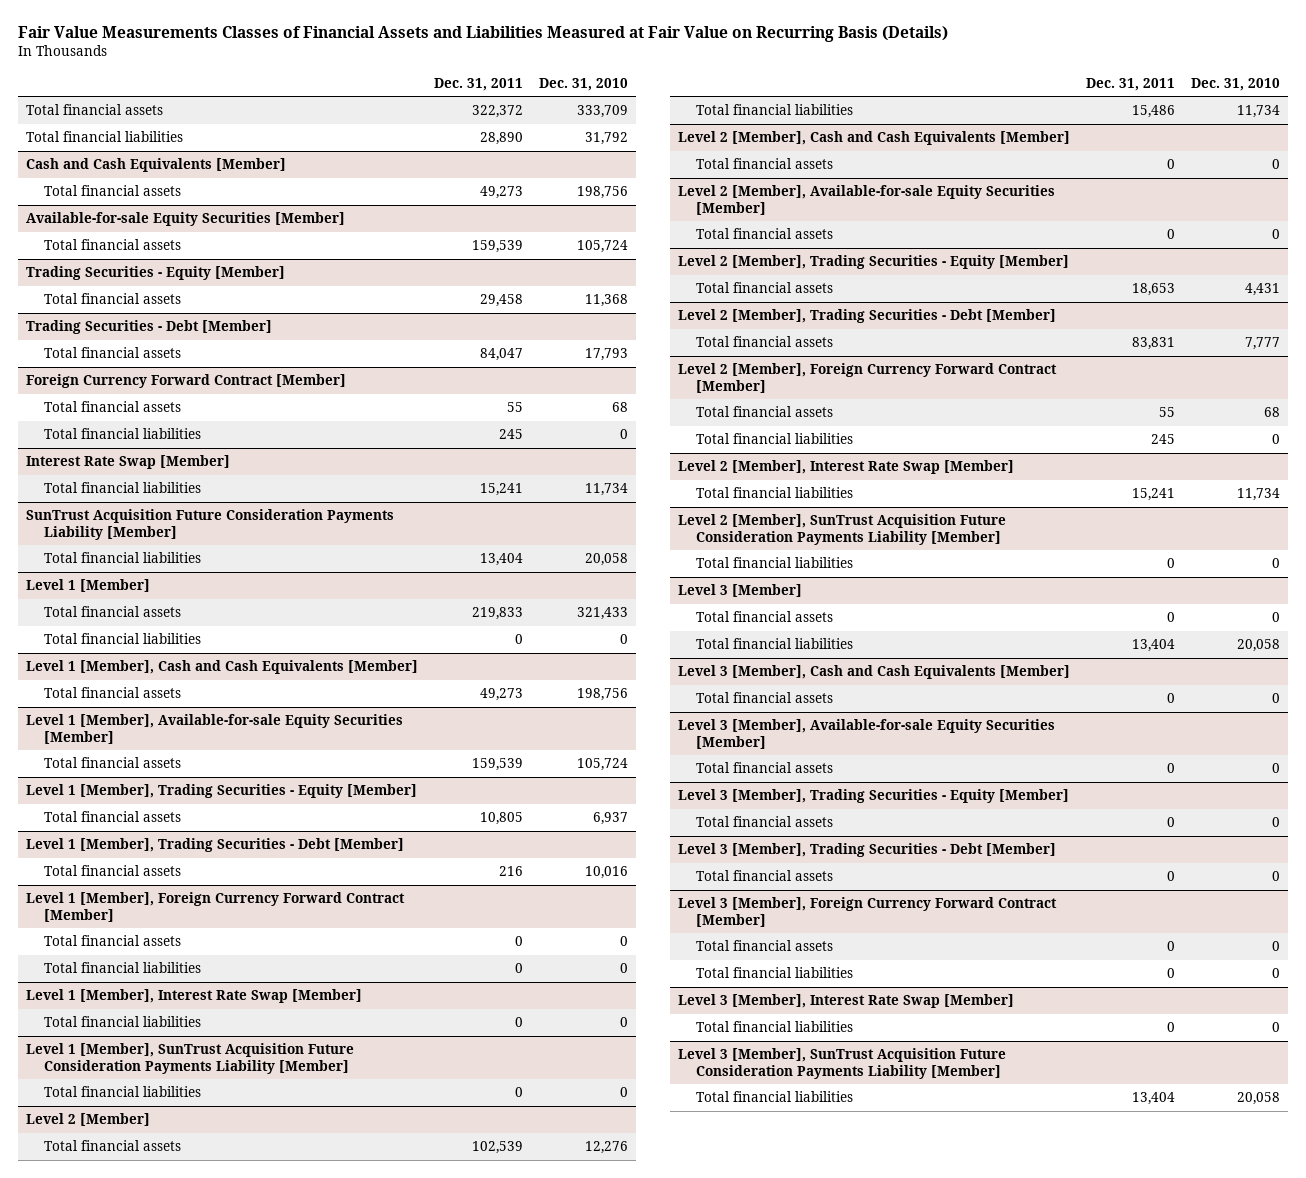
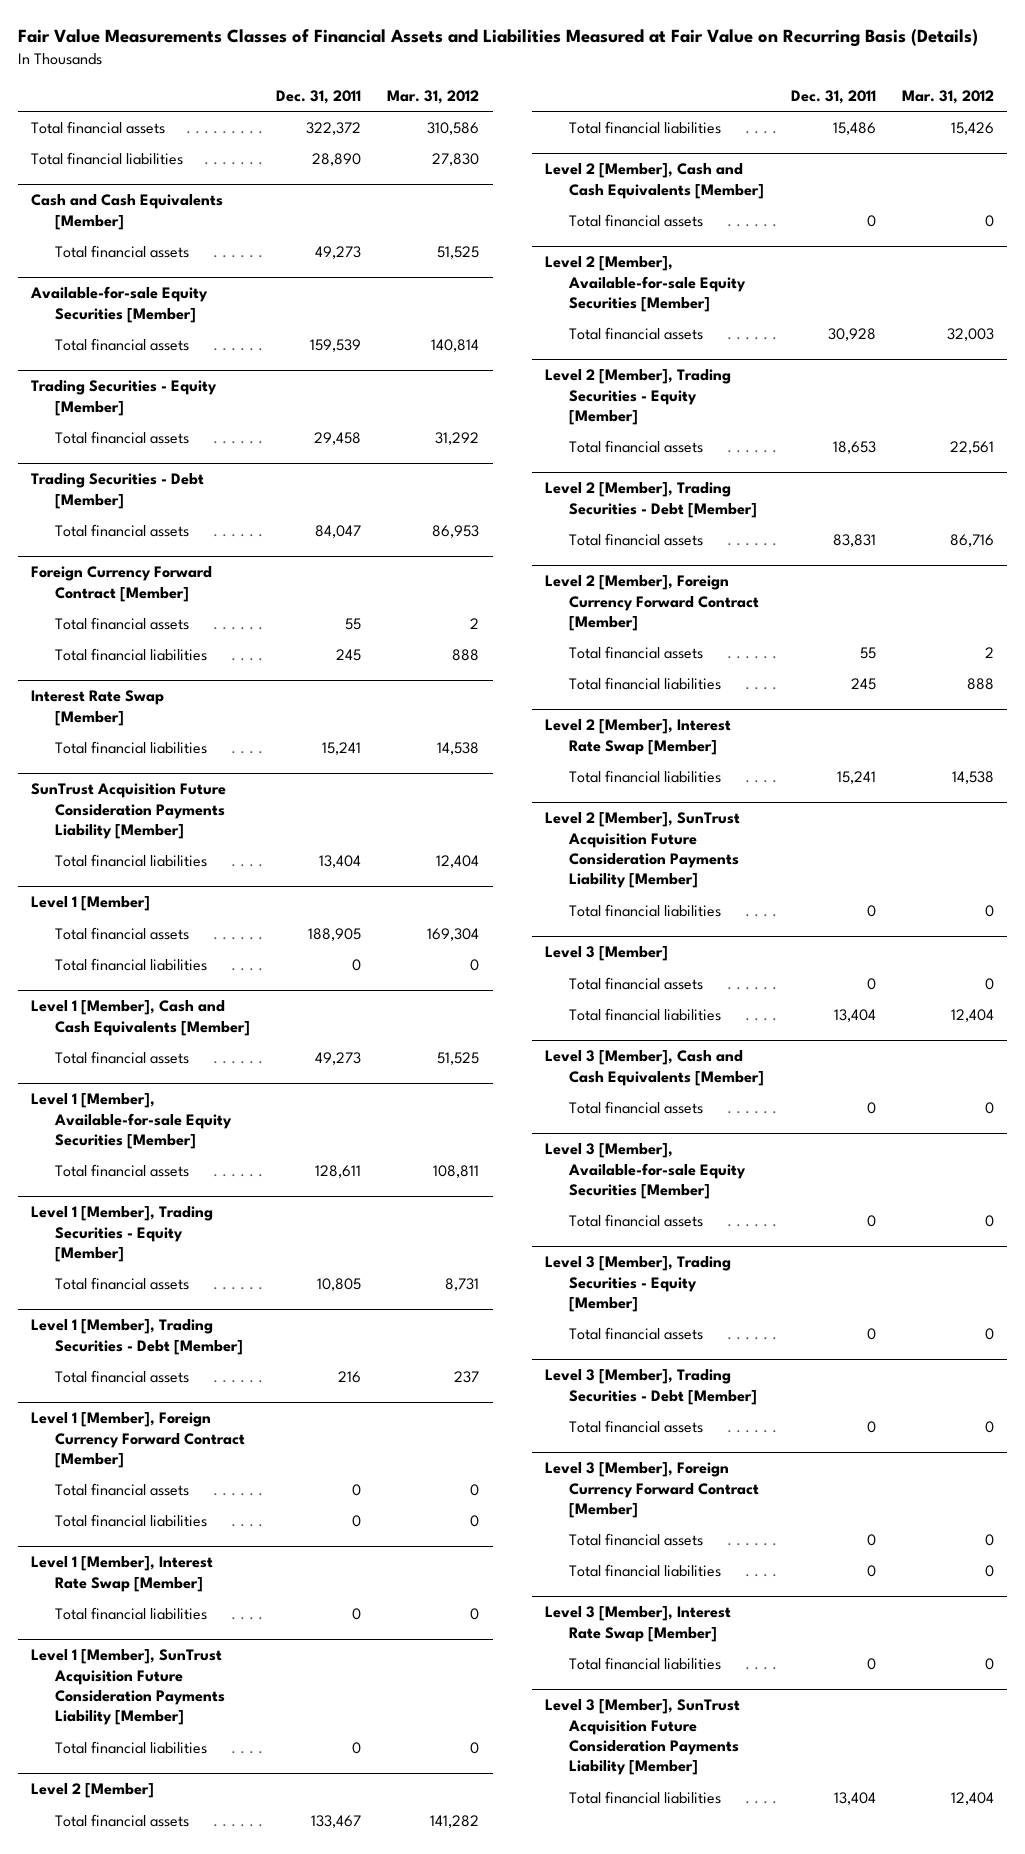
[539,77,629,91] Dec. 31, 2010 -> none
none -> [387,89,480,104] Mar. 31, 2012
[471,607,523,621] 219,833 -> [308,927,362,941] 188,905
[471,758,523,772] 159,539 -> [315,1164,362,1178] 128,611
[471,1141,523,1155] 102,539 -> [311,1814,362,1828] 133,467
[1166,229,1175,240] 0 -> [827,327,876,341] 30,928

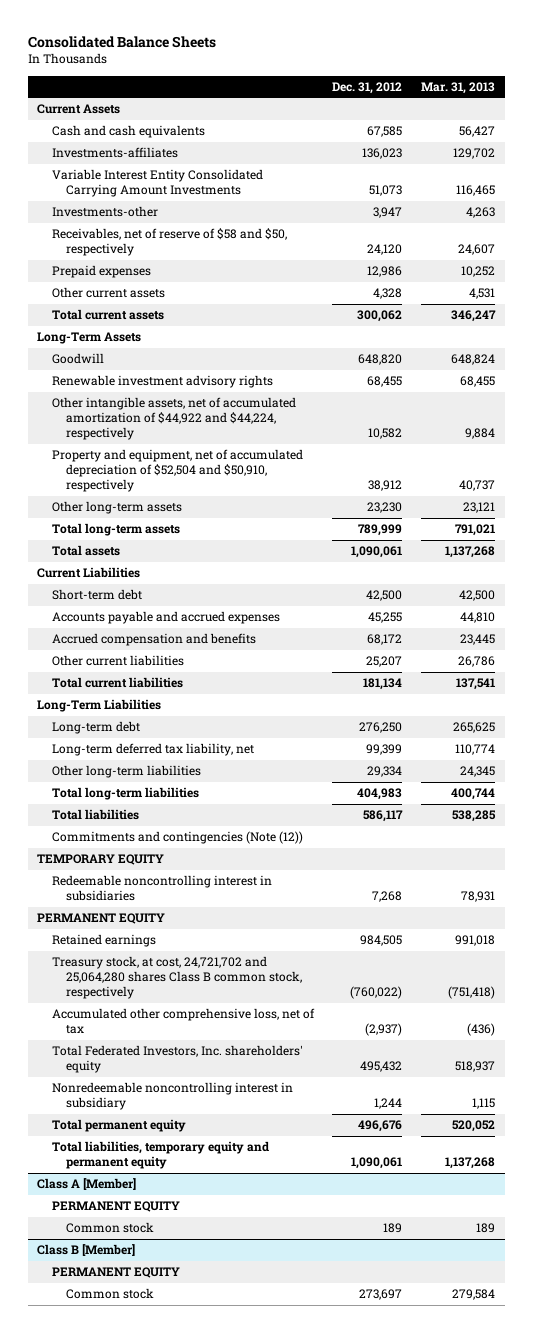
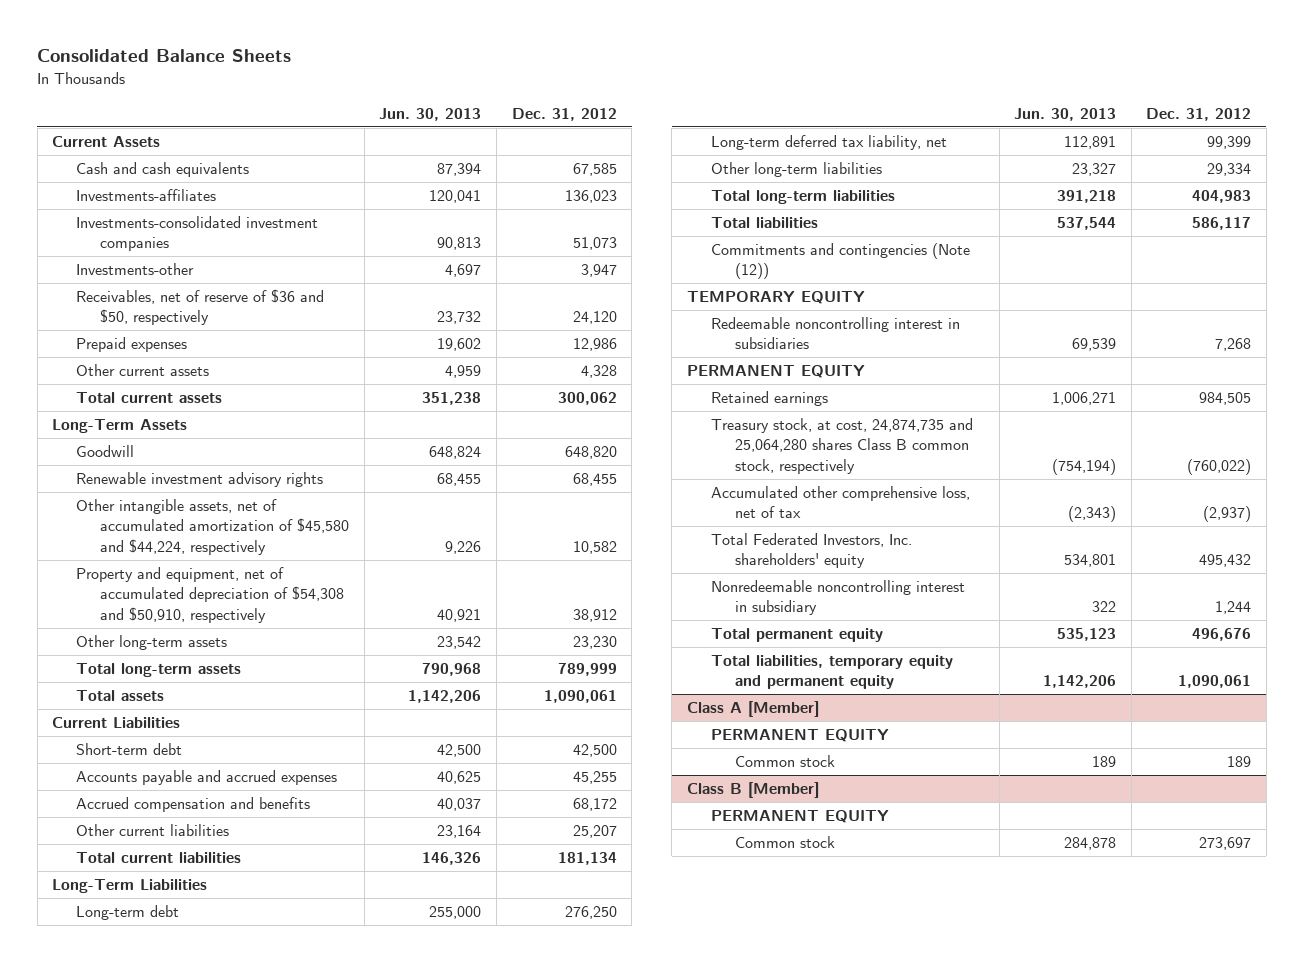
[421,81,496,94] Mar. 31, 2013 -> none
none -> [379,107,482,121] Jun. 30, 2013
[51,169,263,198] Variable Interest Entity Consolidated Carrying Amount Investments -> [76,216,319,252] Investments-consolidated investment companies
[51,228,287,257] Receivables, net of reserve of $58 and $50, respectively -> [76,289,325,326] Receivables, net of reserve of $36 and $50, respectively
[51,397,296,441] Other intangible assets, net of accumulated amortization of $44,922 and $44,224, respectively -> [76,499,350,555] Other intangible assets, net of accumulated amortization of $45,580 and $44,224, respectively
[51,449,303,493] Property and equipment, net of accumulated depreciation of $52,504 and $50,910, respectively -> [76,567,345,623] Property and equipment, net of accumulated depreciation of $54,308 and $50,910, respectively
[51,956,302,1000] Treasury stock, at cost, 24,721,702 and 25,064,280 shares Class B common stock, respectively -> [710,418,973,474] Treasury stock, at cost, 24,874,735 and 25,064,280 shares Class B common stock, respectively

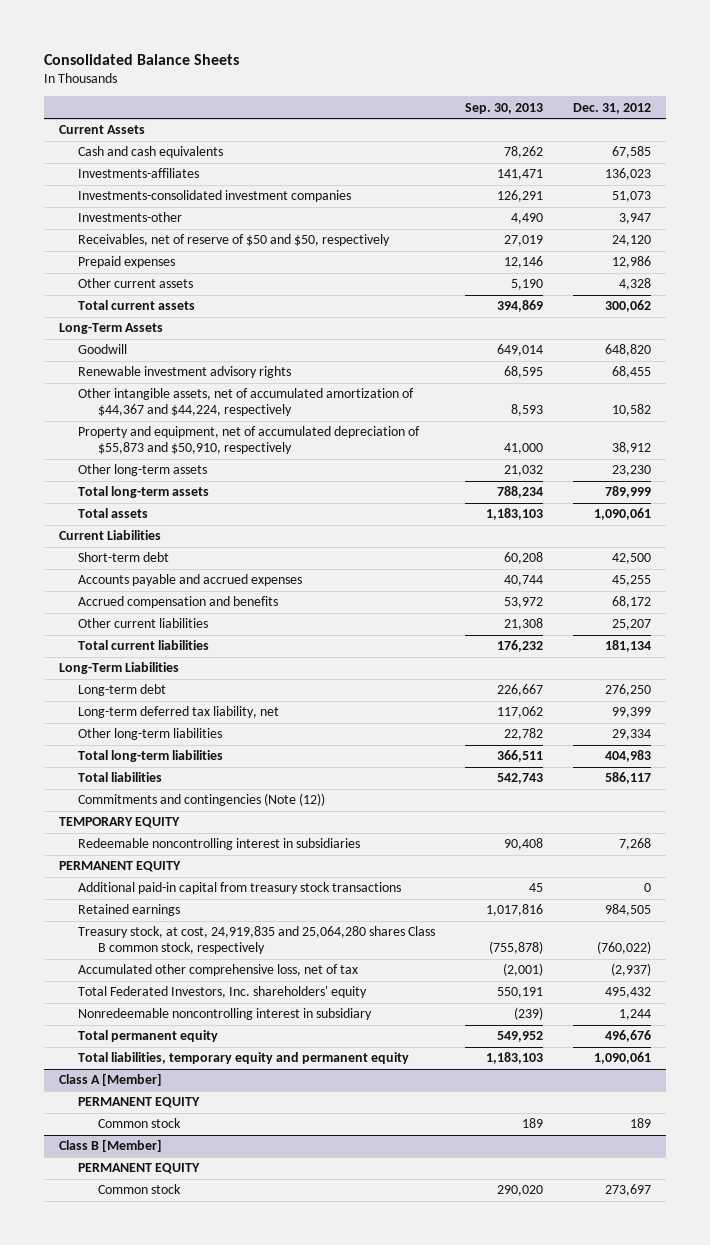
[379,107,482,121] Jun. 30, 2013 -> none
none -> [465,102,544,114] Sep. 30, 2013
[76,289,325,326] Receivables, net of reserve of $36 and $50, respectively -> [78,234,391,247] Receivables, net of reserve of $50 and $50, respectively
[76,499,350,555] Other intangible assets, net of accumulated amortization of $45,580 and $44,224, respectively -> [78,388,415,416] Other intangible assets, net of accumulated amortization of $44,367 and $44,224, respectively
[76,567,345,623] Property and equipment, net of accumulated depreciation of $54,308 and $50,910, respectively -> [78,426,421,454] Property and equipment, net of accumulated depreciation of $55,873 and $50,910, respectively
none -> [78,882,402,895] Additional paid-in capital from treasury stock transactions
[710,418,973,474] Treasury stock, at cost, 24,874,735 and 25,064,280 shares Class B common stock, respectively -> [78,926,436,954] Treasury stock, at cost, 24,919,835 and 25,064,280 shares Class B common stock, respectively

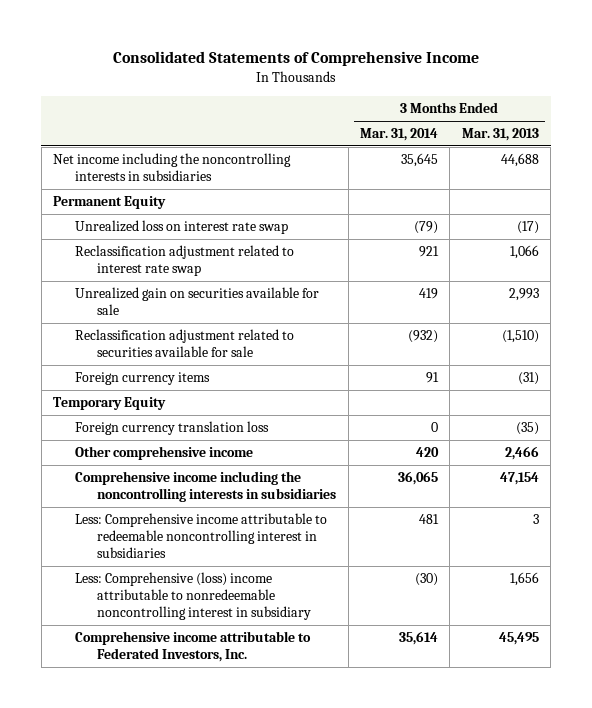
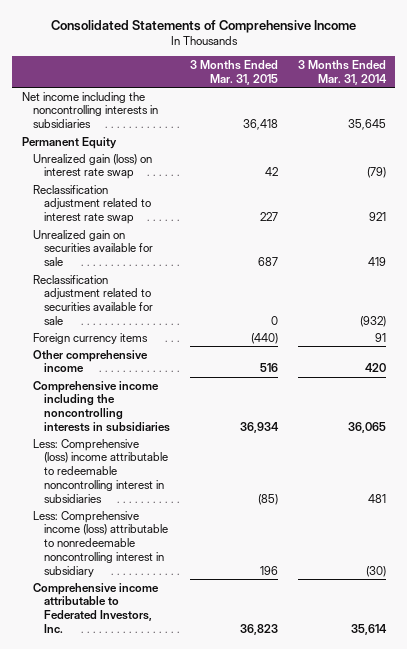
[461,128,539,142] Mar. 31, 2013 -> none
none -> [189,60,278,85] 3 Months Ended Mar. 31, 2015
[75,220,289,235] Unrealized loss on interest rate swap -> [33,153,153,180] Unrealized gain (loss) on interest rate swap
[53,397,167,411] Temporary Equity -> none
[75,421,270,436] Foreign currency translation loss -> none
[75,513,328,558] Less: Comprehensive income attributable to redeemable noncontrolling interest in subsidiaries -> [33,438,169,503] Less: Comprehensive (loss) income attributable to redeemable noncontrolling interest in subsidiaries
[75,572,312,620] Less: Comprehensive (loss) income attributable to nonredeemable noncontrolling interest in subsidiary -> [33,510,169,577] Less: Comprehensive income (loss) attributable to nonredeemable noncontrolling interest in subsidiary

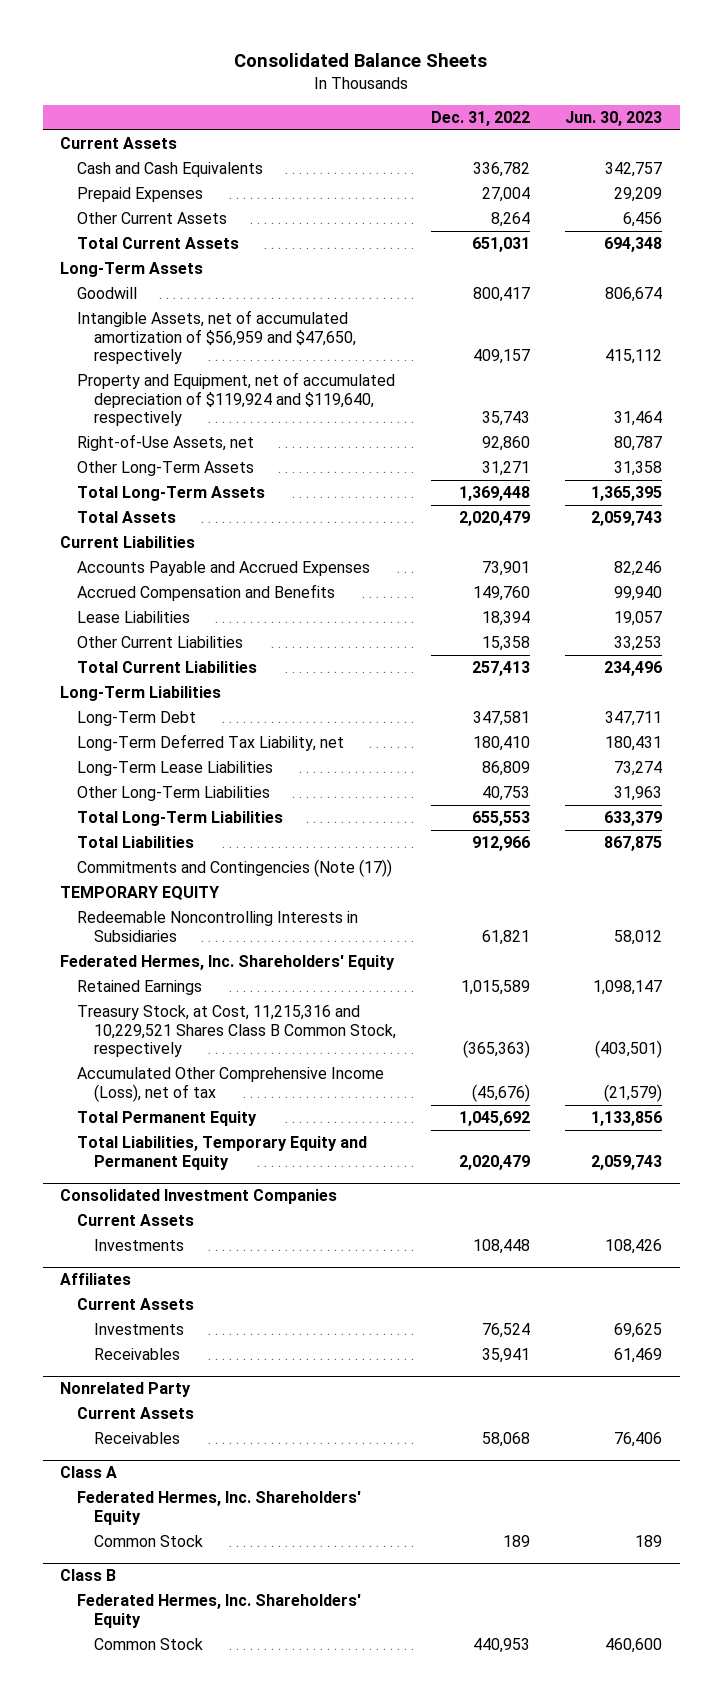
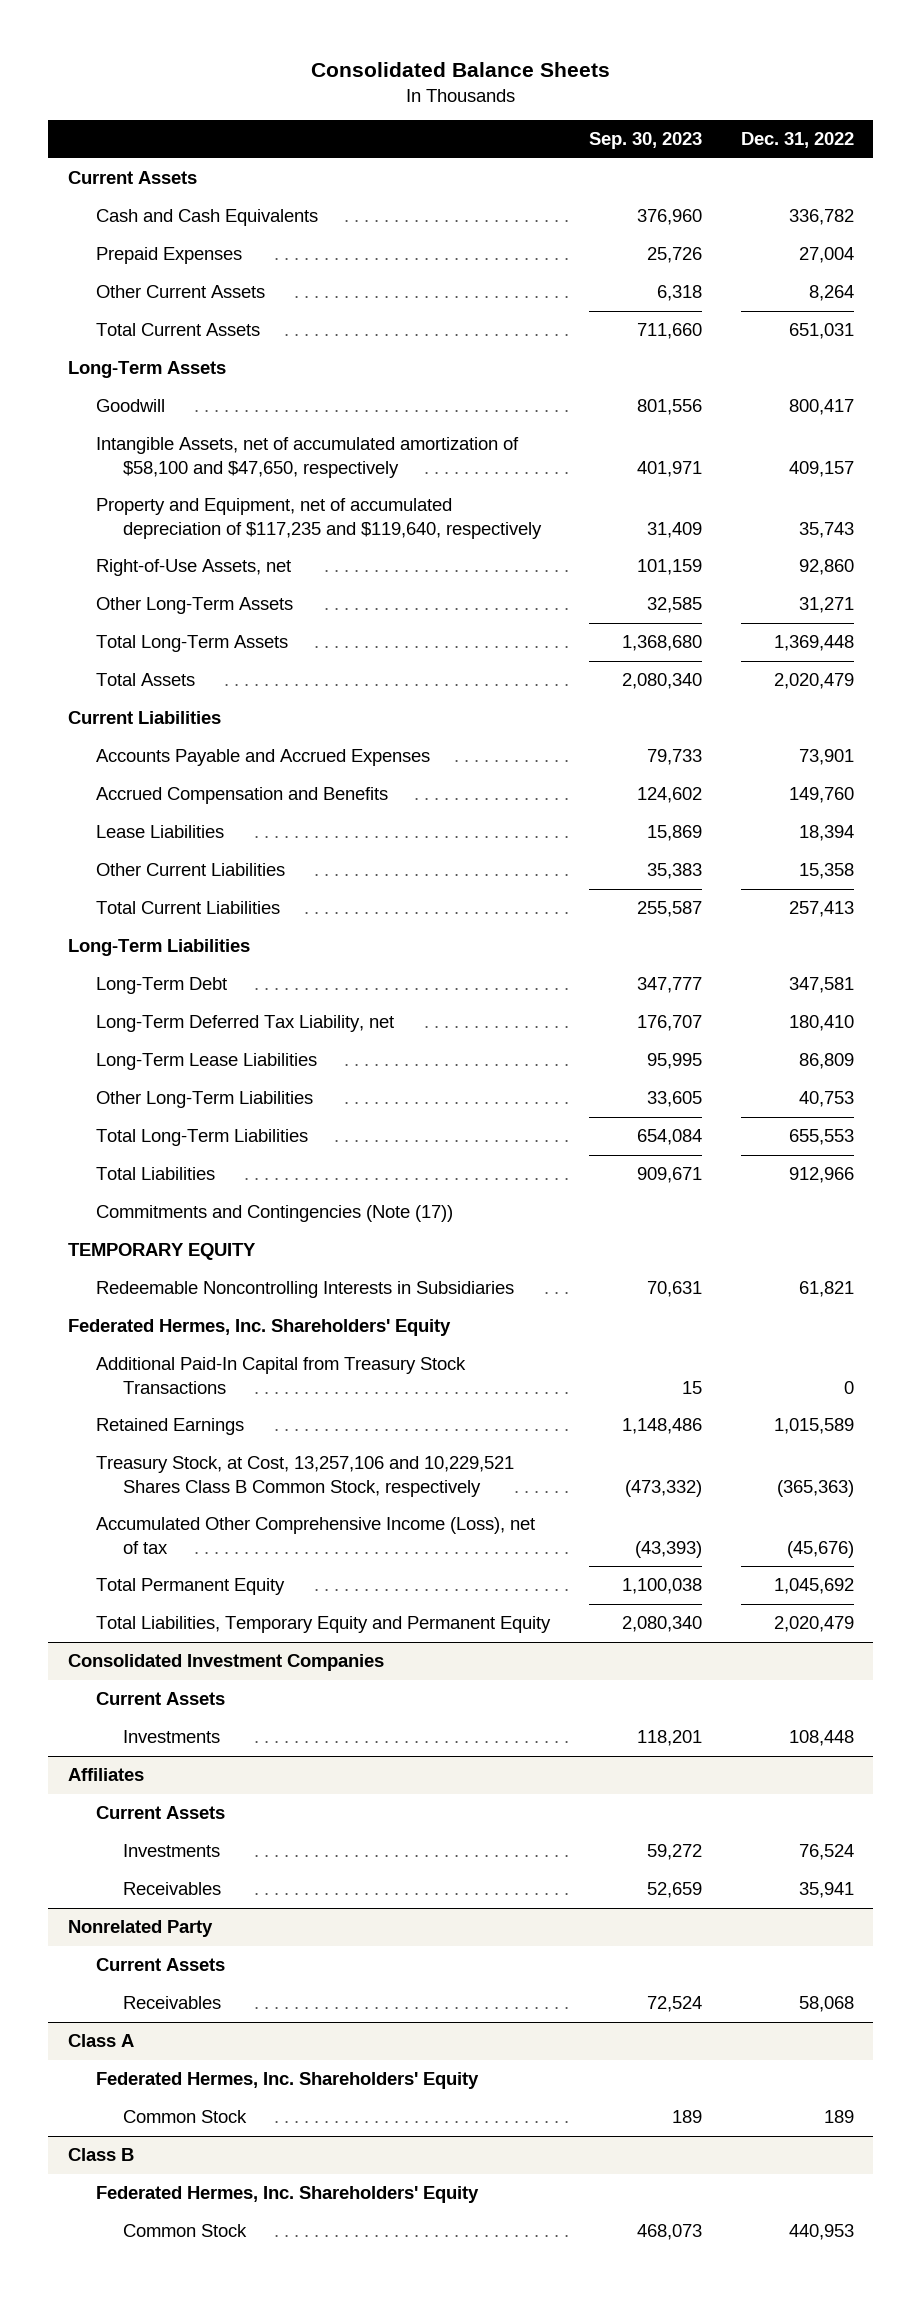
[565,110,663,126] Jun. 30, 2023 -> none
none -> [588,132,702,150] Sep. 30, 2023
[77,310,357,365] Intangible Assets, net of accumulated amortization of $56,959 and $47,650, respectively -> [95,437,519,478] Intangible Assets, net of accumulated amortization of $58,100 and $47,650, respectively
[77,372,396,427] Property and Equipment, net of accumulated depreciation of $119,924 and $119,640, respectively -> [95,498,543,539] Property and Equipment, net of accumulated depreciation of $117,235 and $119,640, respectively
none -> [95,1357,466,1394] Additional Paid-In Capital from Treasury Stock Transactions
[77,1005,397,1058] Treasury Stock, at Cost, 11,215,316 and 10,229,521 Shares Class B Common Stock, respectively -> [95,1456,514,1497] Treasury Stock, at Cost, 13,257,106 and 10,229,521 Shares Class B Common Stock, respectively

